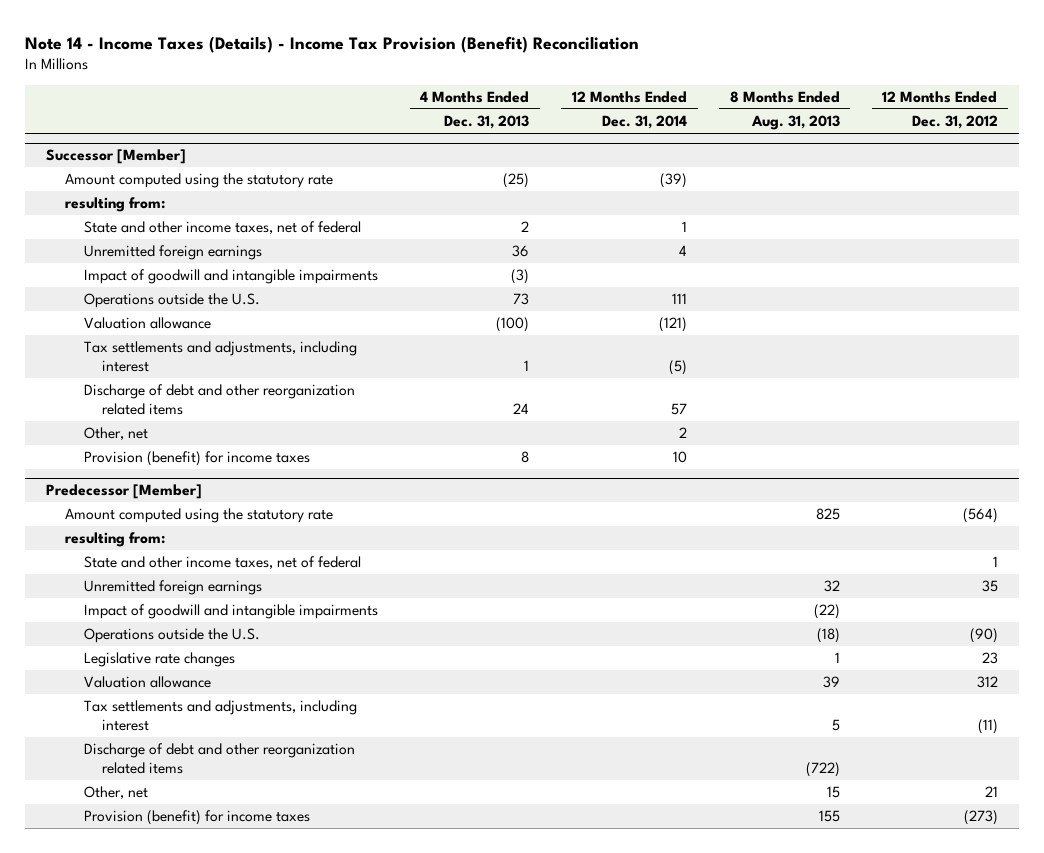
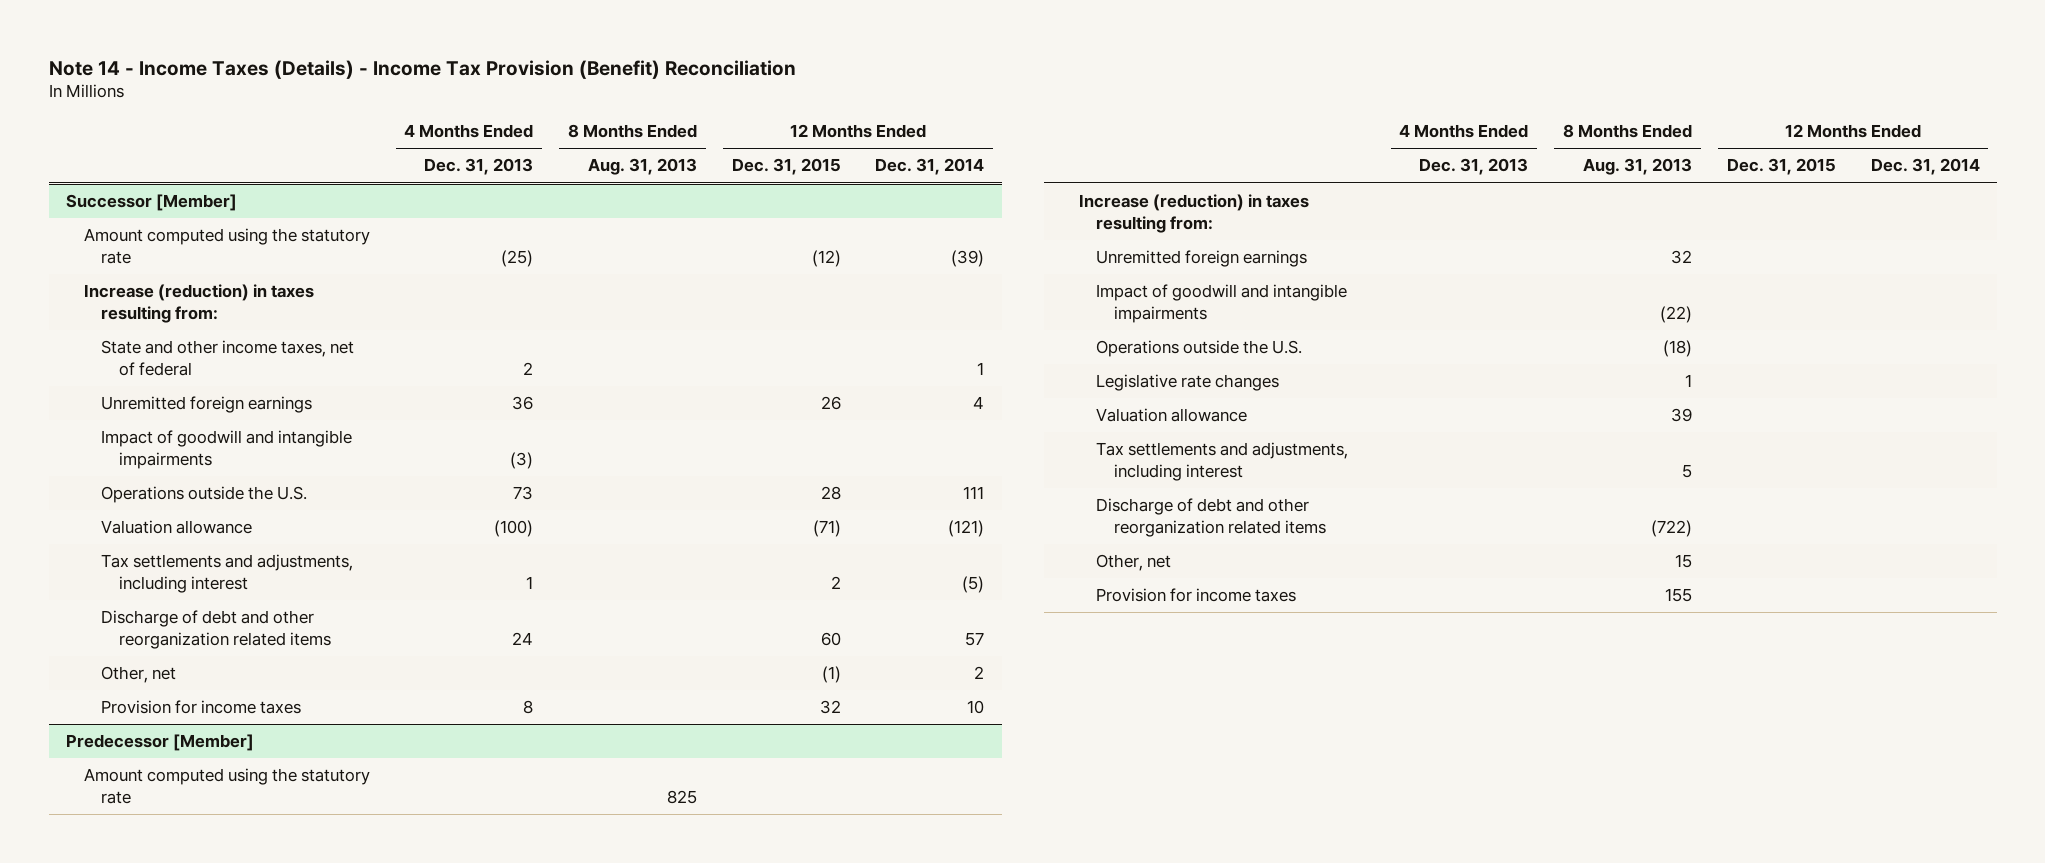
[911,115,998,130] Dec. 31, 2012 -> none
none -> [731,158,841,176] Dec. 31, 2015
[64,197,165,213] resulting from: -> none
none -> [83,284,314,323] Increase (reduction) in taxes resulting from:
[83,451,310,467] Provision (benefit) for income taxes -> [101,700,302,715] Provision for income taxes
[64,532,165,548] resulting from: -> none
[83,556,361,570] State and other income taxes, net of federal -> none
none -> [1078,194,1309,233] Increase (reduction) in taxes resulting from:
[83,810,310,826] Provision (benefit) for income taxes -> [1096,588,1297,603] Provision for income taxes

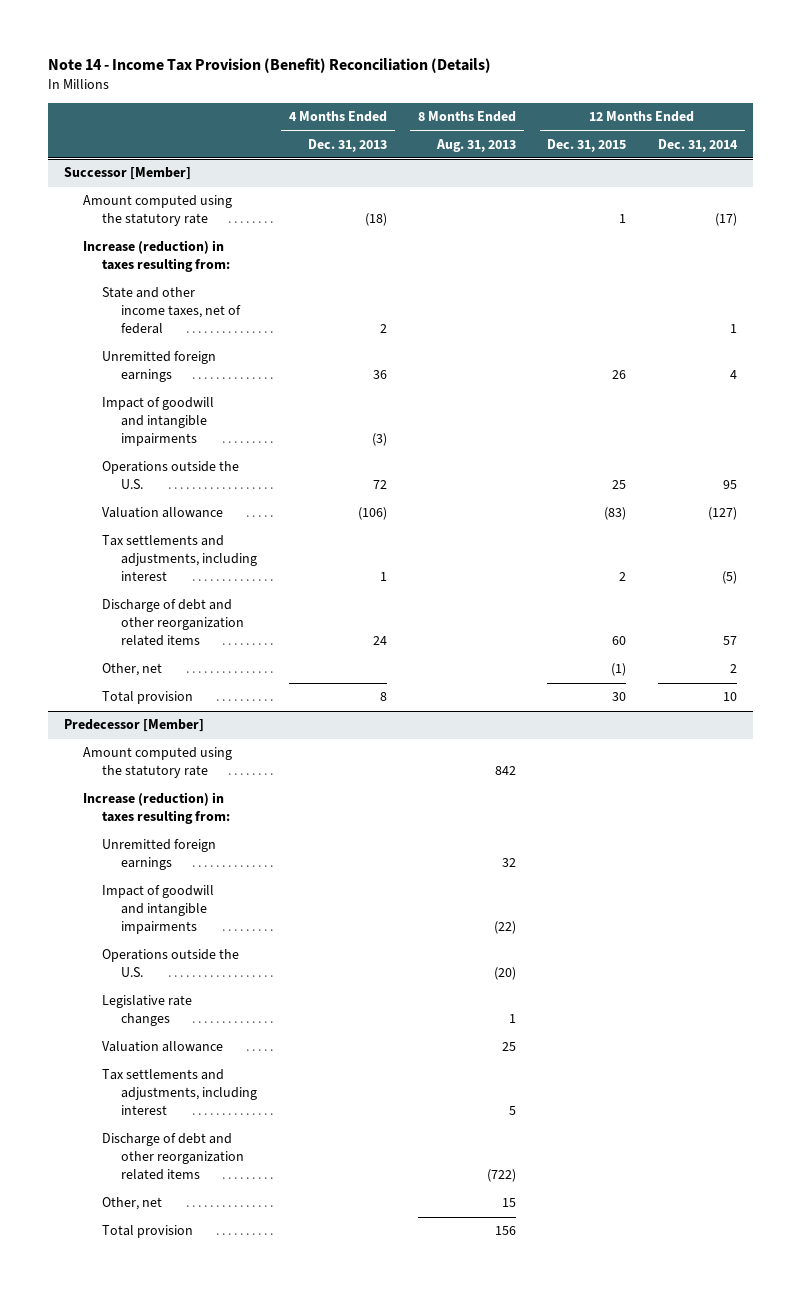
[48,59,796,79] Note 14 - Income Taxes (Details) - Income Tax Provision (Benefit) Reconciliation -> [47,57,491,73] Note 14 - Income Tax Provision (Benefit) Reconciliation (Details)
[501,249,534,267] (25) -> [364,213,387,227] (18)
[811,249,841,267] (12) -> [619,214,627,224] 1
[951,249,985,267] (39) -> [714,213,737,227] (17)
[513,486,534,501] 73 -> [372,480,387,490] 72
[820,486,841,501] 28 -> [612,480,627,490] 25
[963,486,985,500] 111 -> [722,480,737,490] 95
[494,520,534,538] (100) -> [357,507,387,521] (106)
[812,520,841,538] (71) -> [604,507,627,521] (83)
[948,520,985,538] (121) -> [707,507,737,521] (127)
[101,700,302,715] Provision for income taxes -> [102,691,194,705] Total provision
[819,700,841,715] 32 -> [612,692,627,702] 30
[667,789,698,804] 825 -> [495,766,517,776] 842
[1663,340,1693,358] (18) -> [494,967,517,981] (20)
[1671,408,1693,423] 39 -> [502,1042,517,1052] 25
[1096,588,1297,603] Provision for income taxes -> [102,1225,194,1239] Total provision
[1665,588,1693,603] 155 -> [495,1226,517,1236] 156

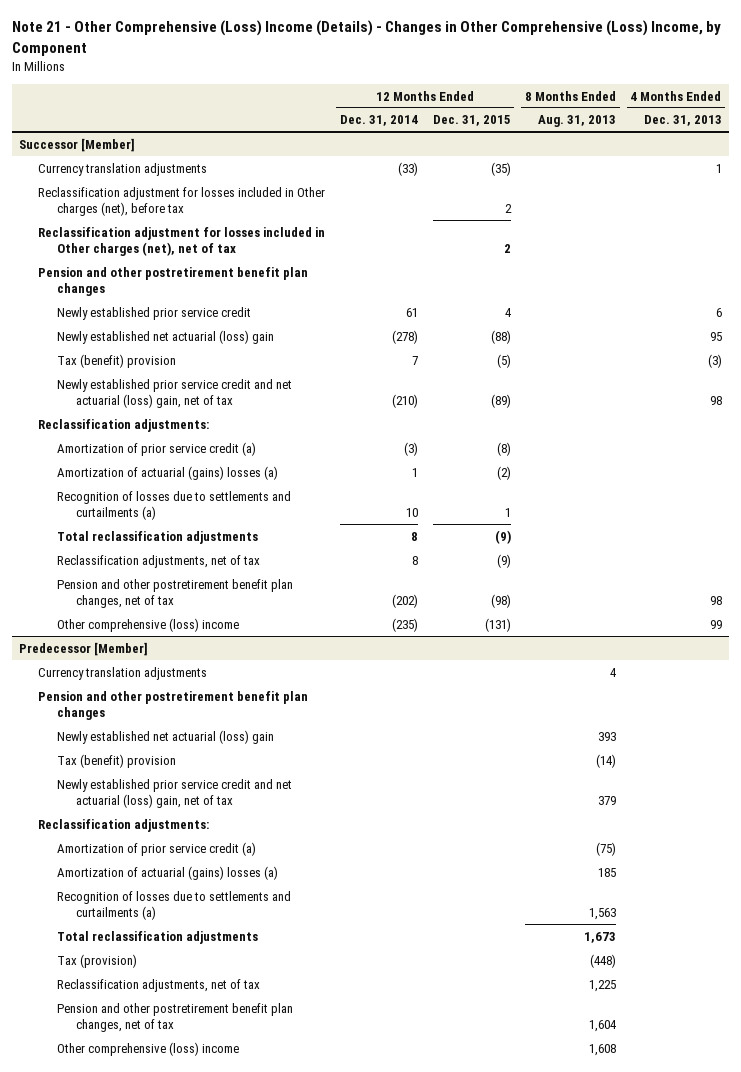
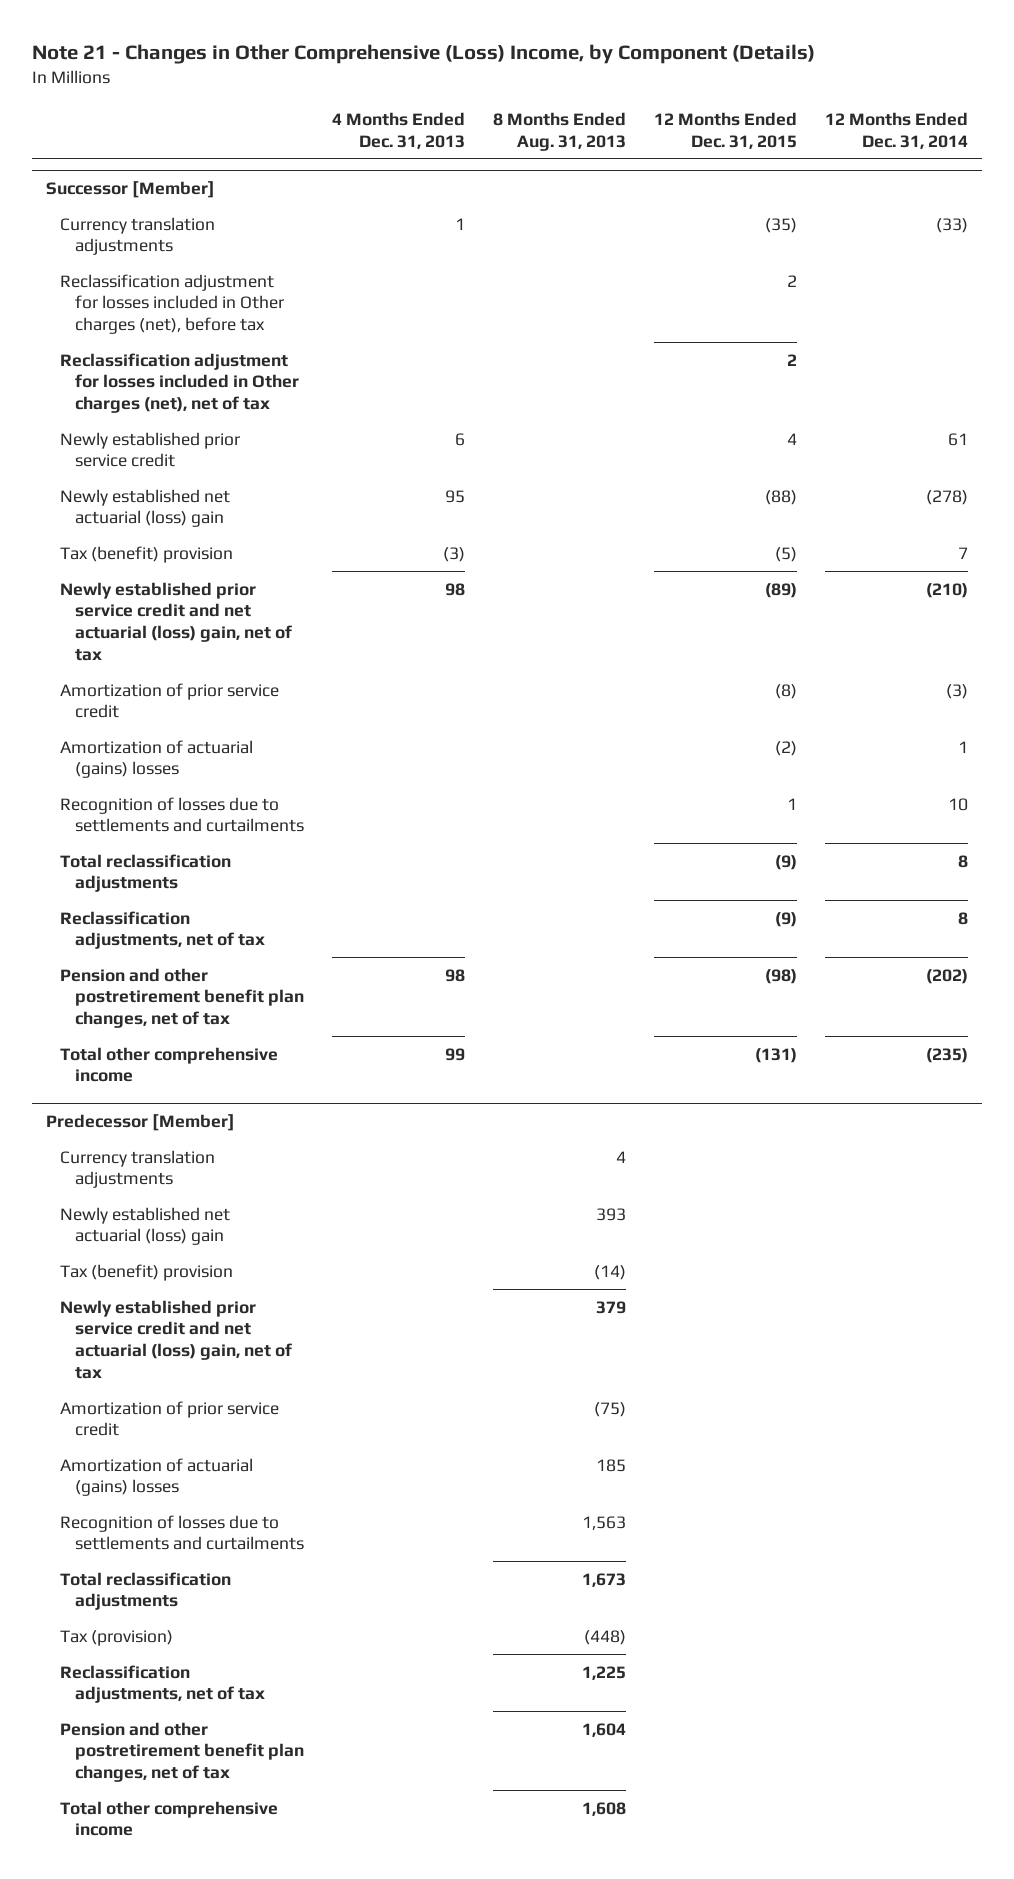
[11,20,721,57] Note 21 - Other Comprehensive (Loss) Income (Details) - Changes in Other Comprehensive (Loss) Income, by Component -> [31,44,815,65] Note 21 - Changes in Other Comprehensive (Loss) Income, by Component (Details)
[38,266,309,296] Pension and other postretirement benefit plan changes -> none
[38,418,210,432] Reclassification adjustments: -> none
[57,441,257,456] Amortization of prior service credit (a) -> [60,682,280,719] Amortization of prior service credit
[57,465,279,480] Amortization of actuarial (gains) losses (a) -> [60,739,254,779] Amortization of actuarial (gains) losses
[57,490,292,520] Recognition of losses due to settlements and curtailments (a) -> [60,796,304,833] Recognition of losses due to settlements and curtailments
[57,617,240,632] Other comprehensive (loss) income -> [60,1046,279,1083] Total other comprehensive income
[38,690,309,720] Pension and other postretirement benefit plan changes -> none
[38,818,210,832] Reclassification adjustments: -> none
[57,841,257,856] Amortization of prior service credit (a) -> [60,1400,280,1437] Amortization of prior service credit
[57,865,279,880] Amortization of actuarial (gains) losses (a) -> [60,1457,254,1497] Amortization of actuarial (gains) losses
[57,890,292,920] Recognition of losses due to settlements and curtailments (a) -> [60,1514,304,1551] Recognition of losses due to settlements and curtailments
[57,1041,240,1056] Other comprehensive (loss) income -> [60,1800,279,1837] Total other comprehensive income

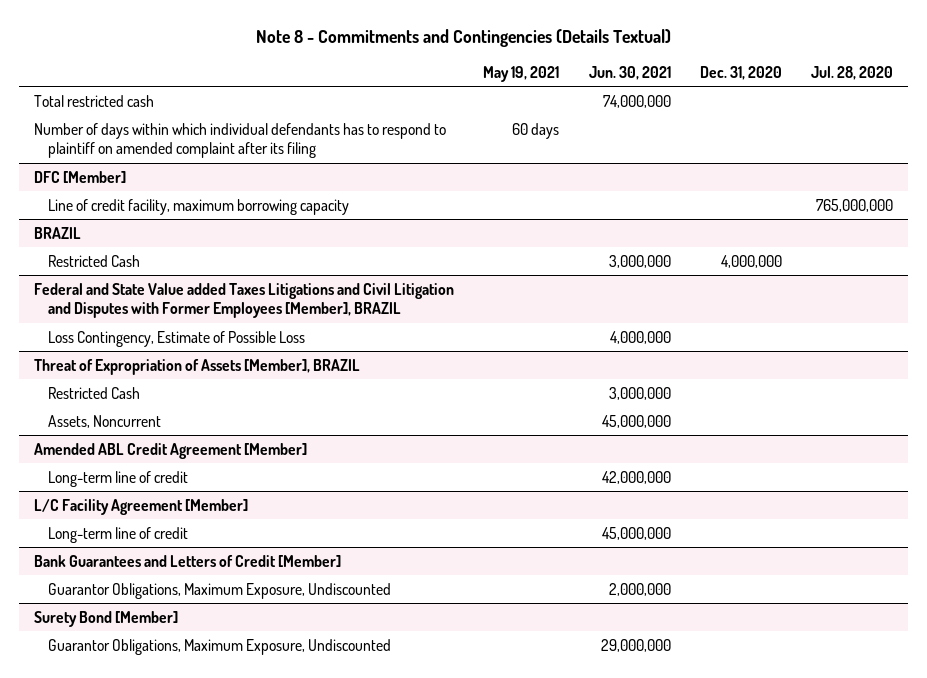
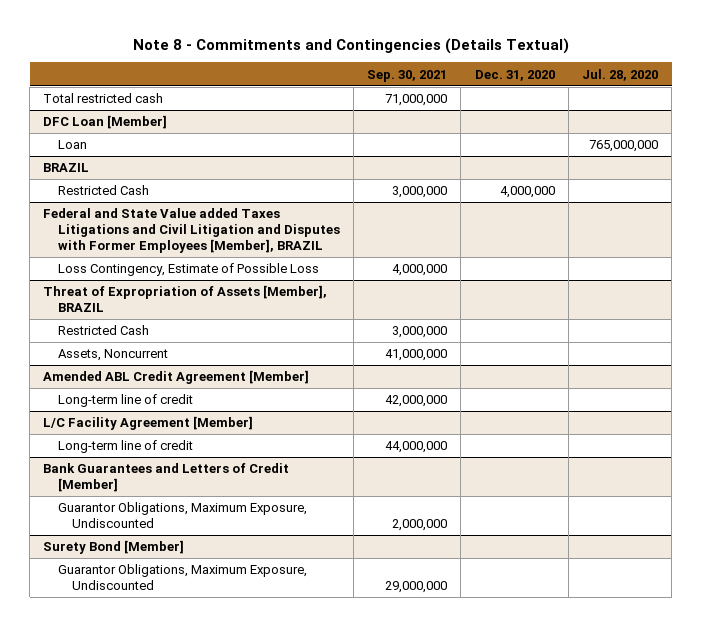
[483,65,560,82] May 19, 2021 -> none
[588,65,671,80] Jun. 30, 2021 -> none
none -> [367,69,448,82] Sep. 30, 2021
[33,122,446,159] Number of days within which individual defendants has to respond to plaintiff on amended complaint after its filing -> none
[33,170,126,183] DFC [Member] -> none
[47,198,349,215] Line of credit facility, maximum borrowing capacity -> none
none -> [43,115,168,130] DFC Loan [Member]
none -> [57,140,87,150] Loan

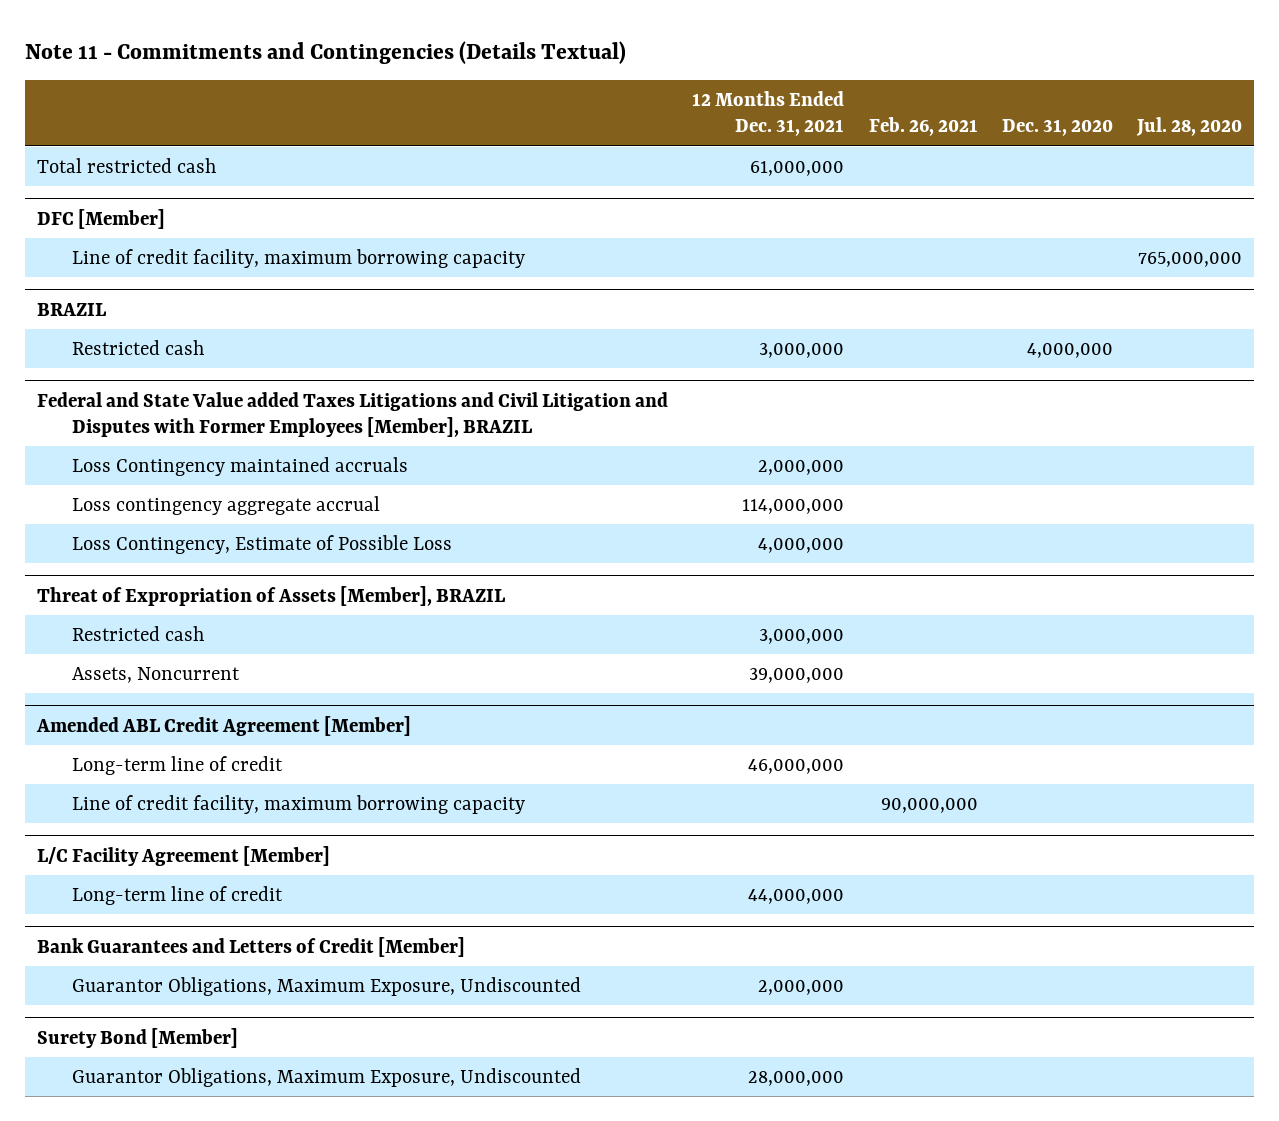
[132,37,569,54] Note 8 - Commitments and Contingencies (Details Textual) -> [24,40,626,64] Note 11 - Commitments and Contingencies (Details Textual)
[367,69,448,82] Sep. 30, 2021 -> none
none -> [692,91,845,137] 12 Months Ended Dec. 31, 2021
none -> [868,117,978,137] Feb. 26, 2021
[43,115,168,130] DFC Loan [Member] -> none
[57,140,87,150] Loan -> none
none -> [37,208,166,229] DFC [Member]
none -> [71,248,525,268] Line of credit facility, maximum borrowing capacity
[57,185,149,196] Restricted Cash -> [71,339,204,355] Restricted cash
none -> [71,456,408,476] Loss Contingency maintained accruals
none -> [71,495,380,515] Loss contingency aggregate accrual
[57,325,149,336] Restricted Cash -> [71,625,204,641] Restricted cash
none -> [71,794,525,814] Line of credit facility, maximum borrowing capacity

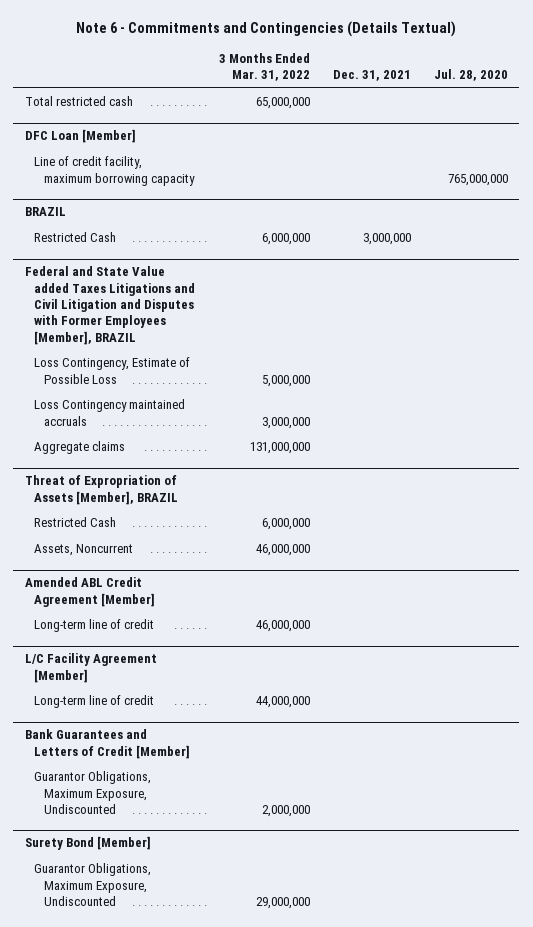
[24,40,626,64] Note 11 - Commitments and Contingencies (Details Textual) -> [76,21,457,38] Note 6 - Commitments and Contingencies (Details Textual)
[692,91,845,137] 12 Months Ended Dec. 31, 2021 -> none
[868,117,978,137] Feb. 26, 2021 -> none
[1001,119,1113,137] Dec. 31, 2020 -> none
none -> [218,53,310,82] 3 Months Ended Mar. 31, 2022
none -> [332,70,411,82] Dec. 31, 2021
[37,208,166,229] DFC [Member] -> [24,129,136,144] DFC Loan [Member]
[71,339,204,355] Restricted cash -> [34,232,117,243] Restricted Cash
[71,495,380,515] Loss contingency aggregate accrual -> none
[71,456,408,476] Loss Contingency maintained accruals -> [34,399,186,426] Loss Contingency maintained accruals
none -> [34,441,126,455] Aggregate claims
[71,625,204,641] Restricted cash -> [34,517,117,528] Restricted Cash
[71,794,525,814] Line of credit facility, maximum borrowing capacity -> none

